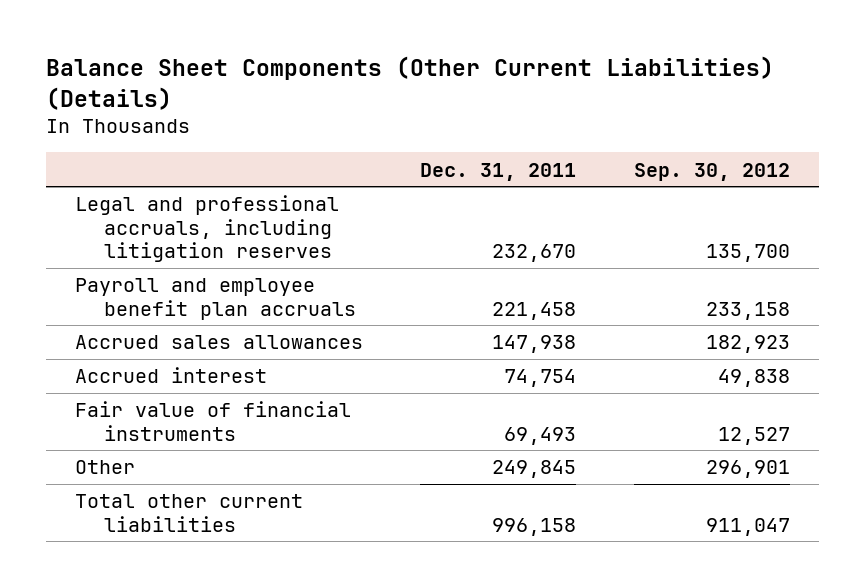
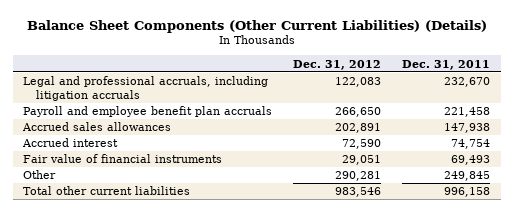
[634,162,791,181] Sep. 30, 2012 -> none
none -> [293,59,382,70] Dec. 31, 2012
[74,195,339,263] Legal and professional accruals, including litigation reserves -> [23,76,269,101] Legal and professional accruals, including litigation accruals

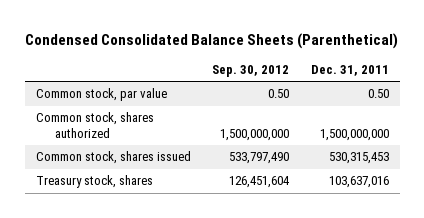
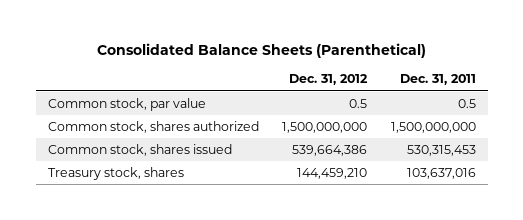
[24,32,398,49] Condensed Consolidated Balance Sheets (Parenthetical) -> [96,42,426,58] Consolidated Balance Sheets (Parenthetical)
[212,65,290,78] Sep. 30, 2012 -> none
none -> [289,74,369,86] Dec. 31, 2012
[367,89,389,99] 0.50 -> [457,99,476,109] 0.5

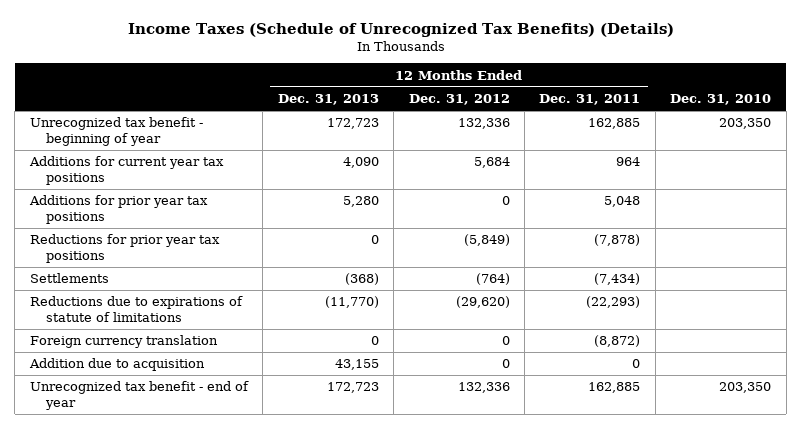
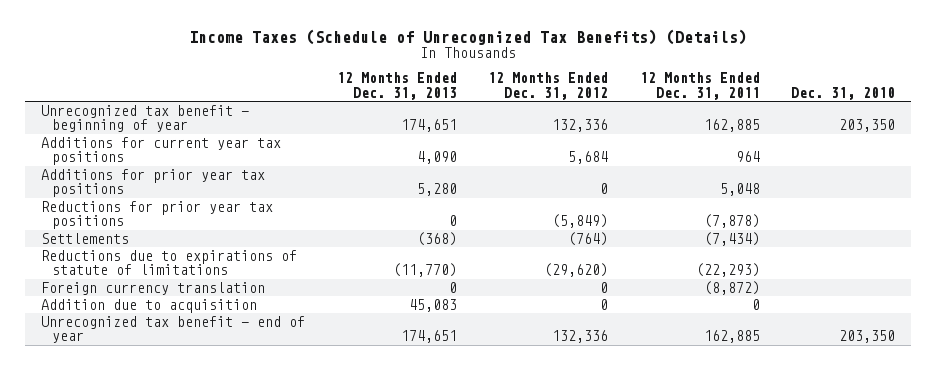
[326,118,379,130] 172,723 -> [400,119,457,133] 174,651
[334,359,379,371] 43,155 -> [408,298,457,312] 45,083
[326,382,379,394] 172,723 -> [400,330,457,344] 174,651

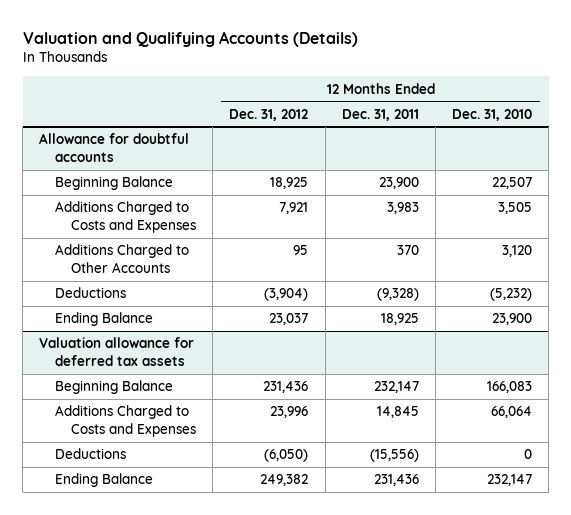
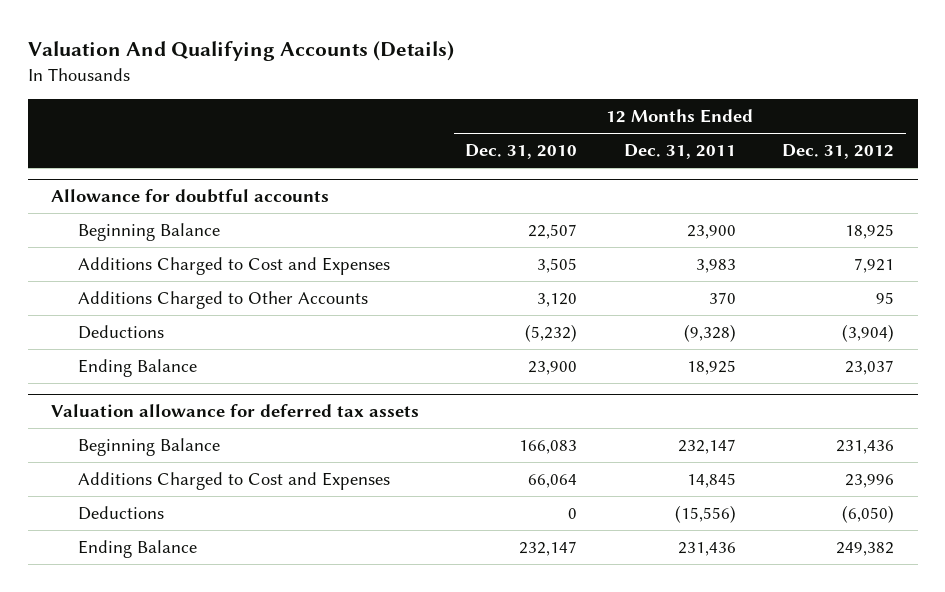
[22,30,358,47] Valuation and Qualifying Accounts (Details) -> [27,41,454,62] Valuation And Qualifying Accounts (Details)
[55,201,196,234] Additions Charged to Costs and Expenses -> [77,256,390,275] Additions Charged to Cost and Expenses
[55,405,196,438] Additions Charged to Costs and Expenses -> [77,471,390,490] Additions Charged to Cost and Expenses

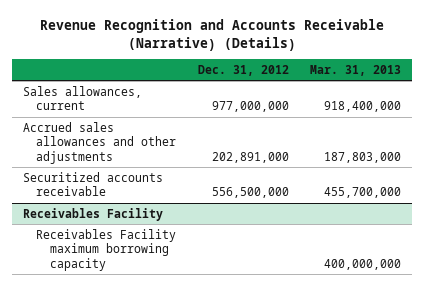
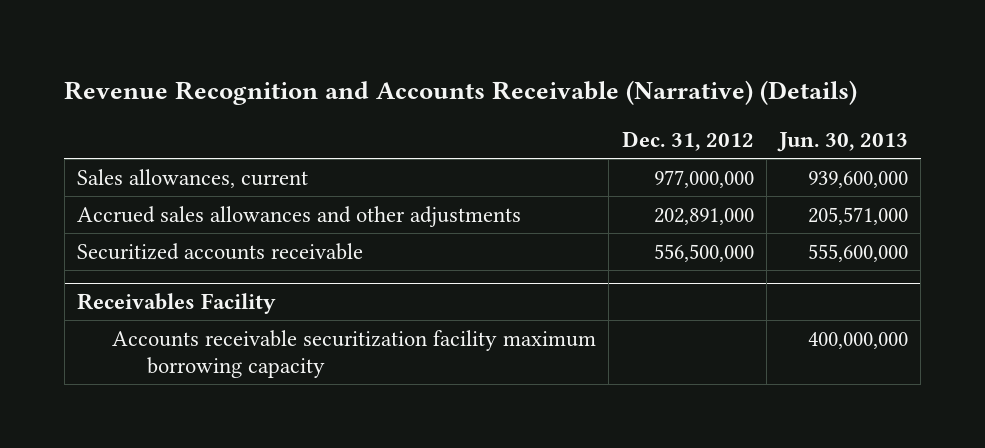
[310,64,402,76] Mar. 31, 2013 -> none
none -> [777,132,909,153] Jun. 30, 2013
[36,228,177,272] Receivables Facility maximum borrowing capacity -> [112,329,597,379] Accounts receivable securitization facility maximum borrowing capacity

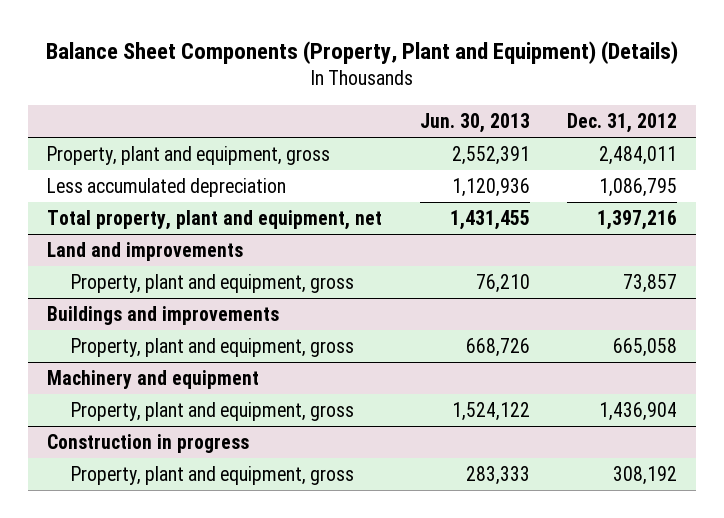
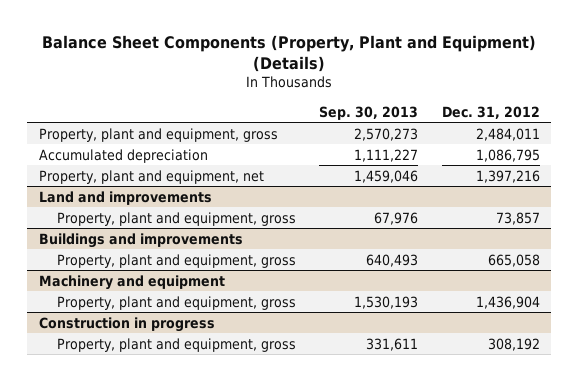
[419,112,530,133] Jun. 30, 2013 -> none
none -> [319,105,419,120] Sep. 30, 2013
[47,178,287,198] Less accumulated depreciation -> [38,148,208,163] Accumulated depreciation
[47,210,383,231] Total property, plant and equipment, net -> [38,169,264,184] Property, plant and equipment, net

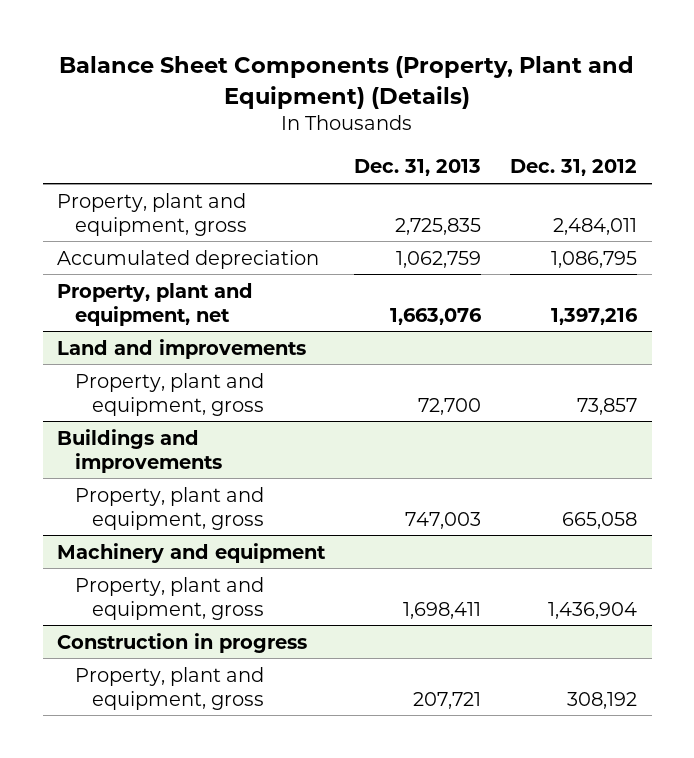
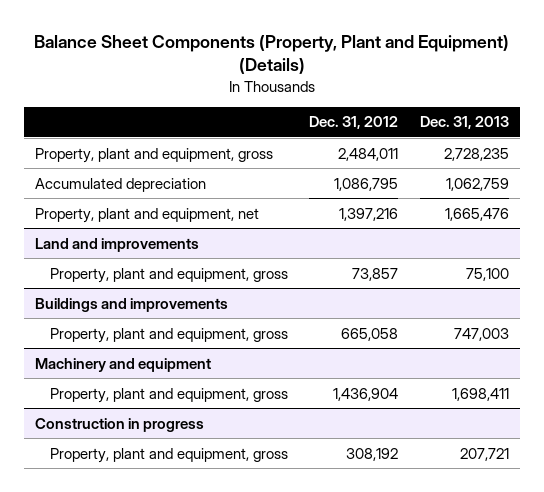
[395,217,482,235] 2,725,835 -> [443,147,509,161] 2,728,235
[390,307,483,325] 1,663,076 -> [444,207,509,221] 1,665,476
[418,397,482,415] 72,700 -> [465,267,509,281] 75,100

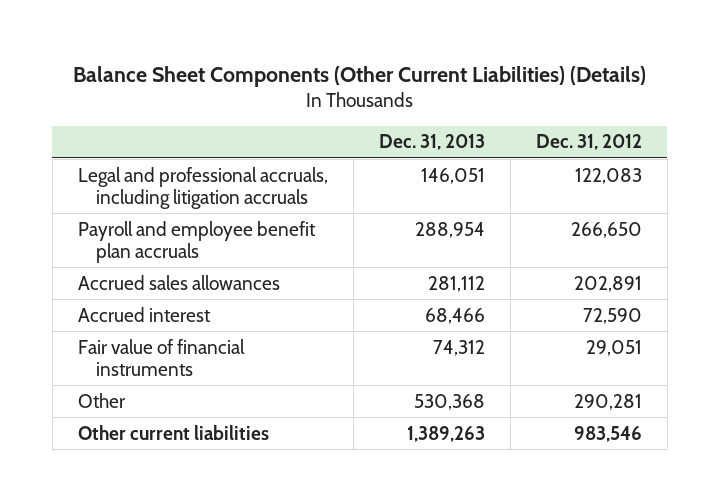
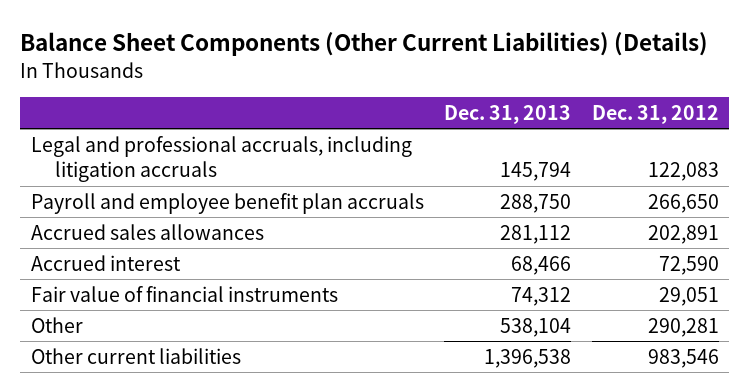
[420,167,485,184] 146,051 -> [500,162,572,182] 145,794
[414,221,485,238] 288,954 -> [500,193,572,213] 288,750
[413,393,485,410] 530,368 -> [500,317,572,337] 538,104
[406,425,485,442] 1,389,263 -> [484,348,572,368] 1,396,538

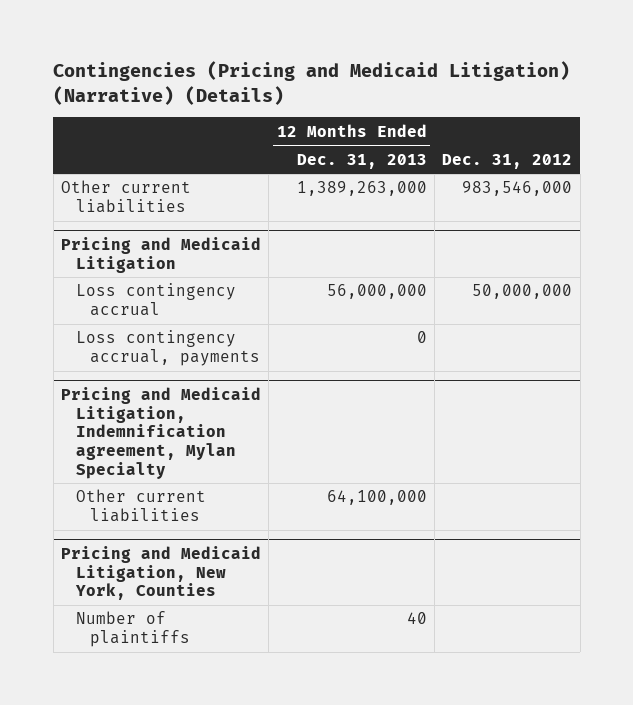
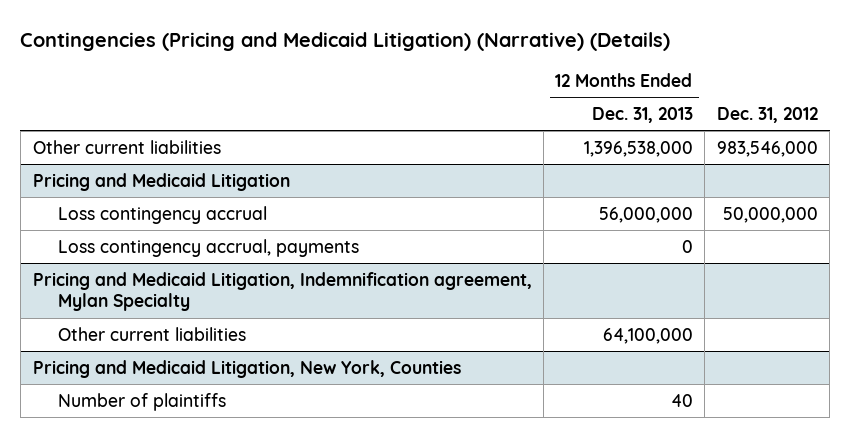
[296,181,427,197] 1,389,263,000 -> [583,140,693,157] 1,396,538,000

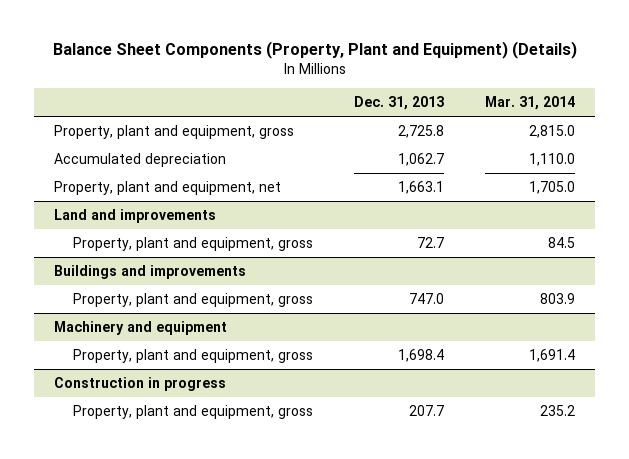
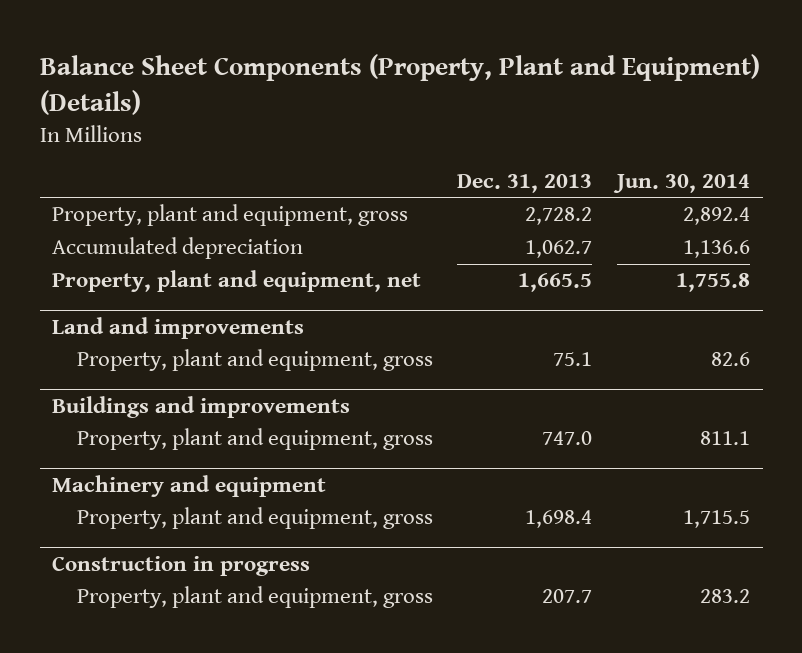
[484,96,575,111] Mar. 31, 2014 -> none
none -> [613,174,751,194] Jun. 30, 2014
[397,125,444,139] 2,725.8 -> [525,207,593,226] 2,728.2
[397,181,444,195] 1,663.1 -> [518,273,593,293] 1,665.5
[416,237,444,249] 72.7 -> [553,352,593,367] 75.1

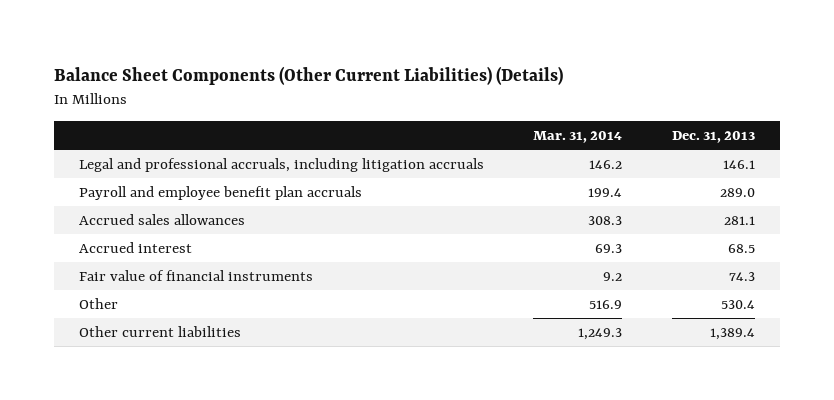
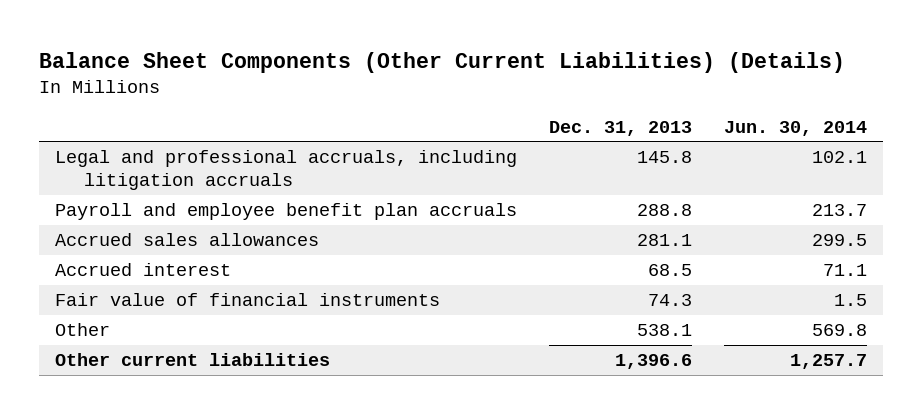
[533,130,623,143] Mar. 31, 2014 -> none
none -> [724,120,868,136] Jun. 30, 2014
[722,160,755,170] 146.1 -> [637,151,693,164] 145.8
[719,188,755,198] 289.0 -> [637,204,693,217] 288.8
[720,300,755,310] 530.4 -> [637,324,693,337] 538.1
[709,328,755,341] 1,389.4 -> [615,354,693,370] 1,396.6

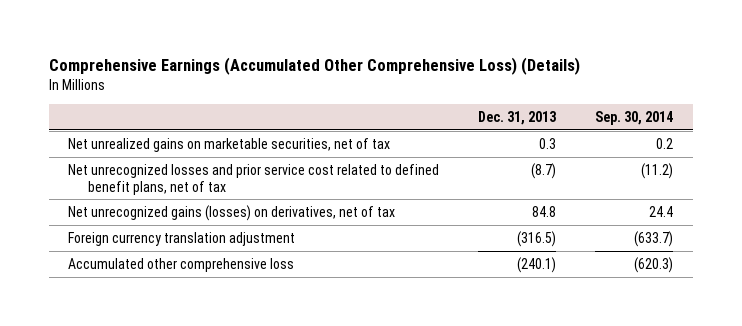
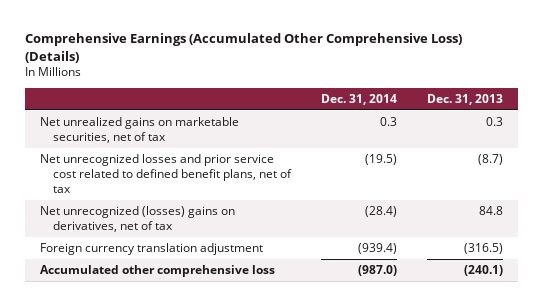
[595,110,674,125] Sep. 30, 2014 -> none
none -> [320,94,397,106] Dec. 31, 2014
[68,204,396,221] Net unrecognized gains (losses) on derivatives, net of tax -> [40,206,236,233] Net unrecognized (losses) gains on derivatives, net of tax

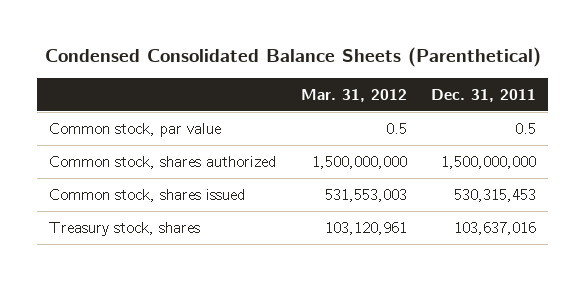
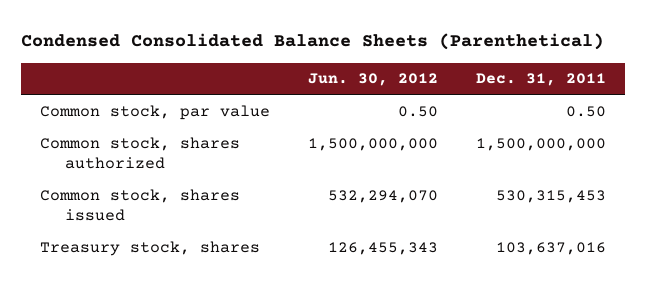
[300,89,407,103] Mar. 31, 2012 -> none
none -> [308,73,439,87] Jun. 30, 2012
[515,122,537,134] 0.5 -> [566,105,607,117] 0.50

